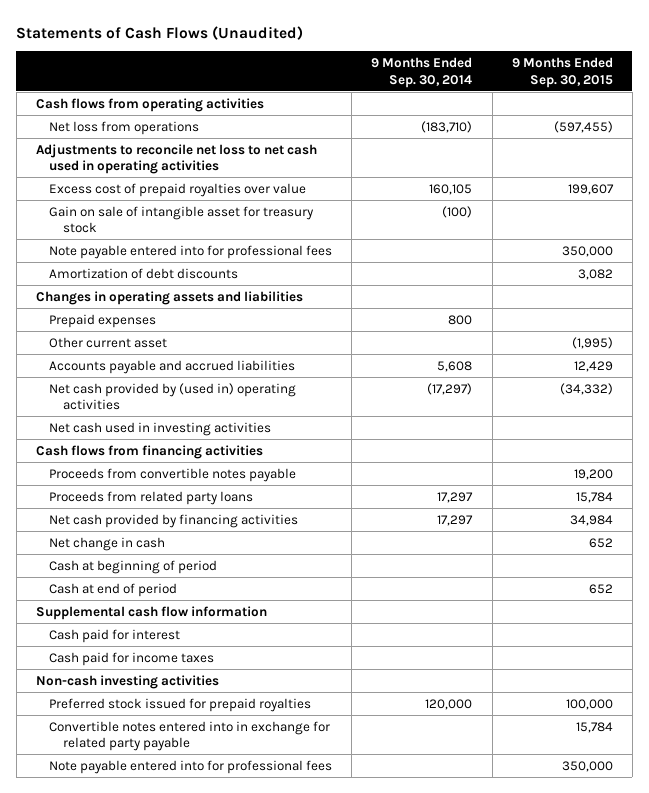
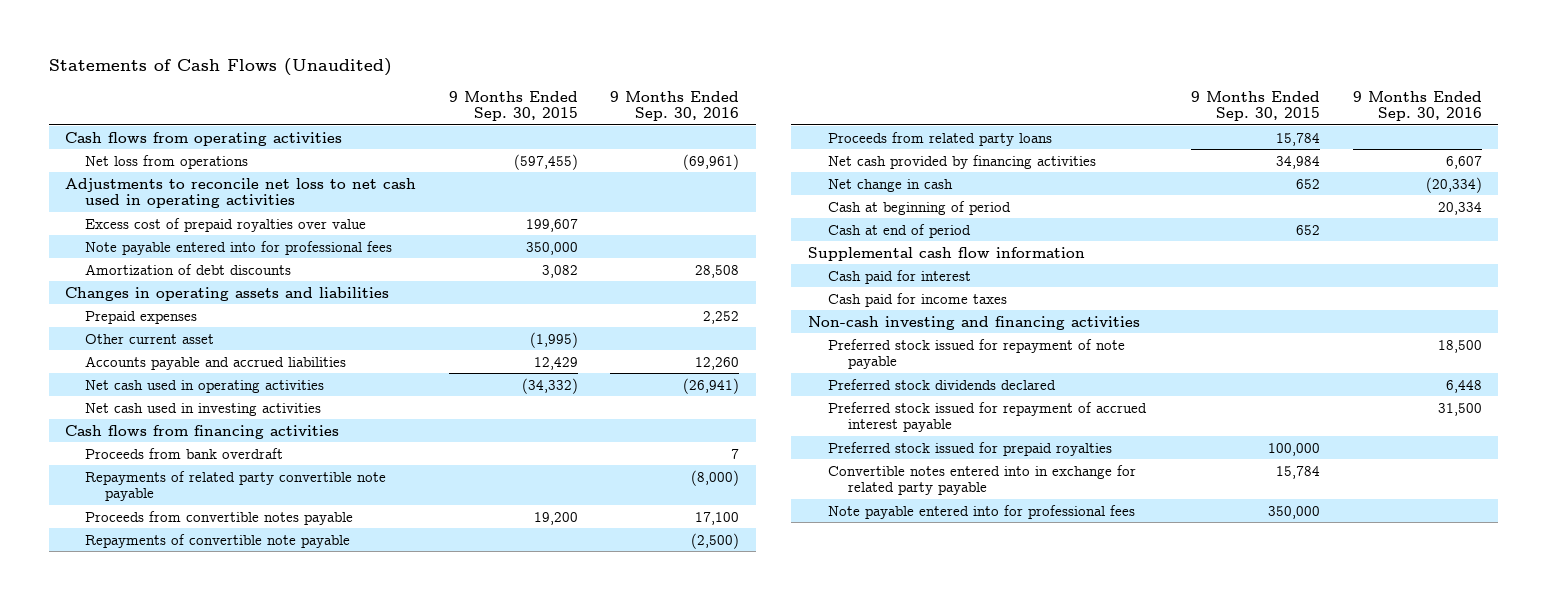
[371,57,473,88] 9 Months Ended Sep. 30, 2014 -> none
none -> [610,90,740,122] 9 Months Ended Sep. 30, 2016
[49,205,315,234] Gain on sale of intangible asset for treasury stock -> none
[49,382,297,411] Net cash provided by (used in) operating activities -> [85,379,325,393] Net cash used in operating activities
none -> [85,447,284,459] Proceeds from bank overdraft
none -> [85,470,387,502] Repayments of related party convertible note payable
none -> [85,533,351,548] Repayments of convertible note payable
[35,674,219,689] Non-cash investing activities -> [807,315,1140,330] Non-cash investing and financing activities
none -> [827,338,1125,370] Preferred stock issued for repayment of note payable
none -> [827,378,1056,390] Preferred stock dividends declared
none -> [827,401,1147,433] Preferred stock issued for repayment of accrued interest payable

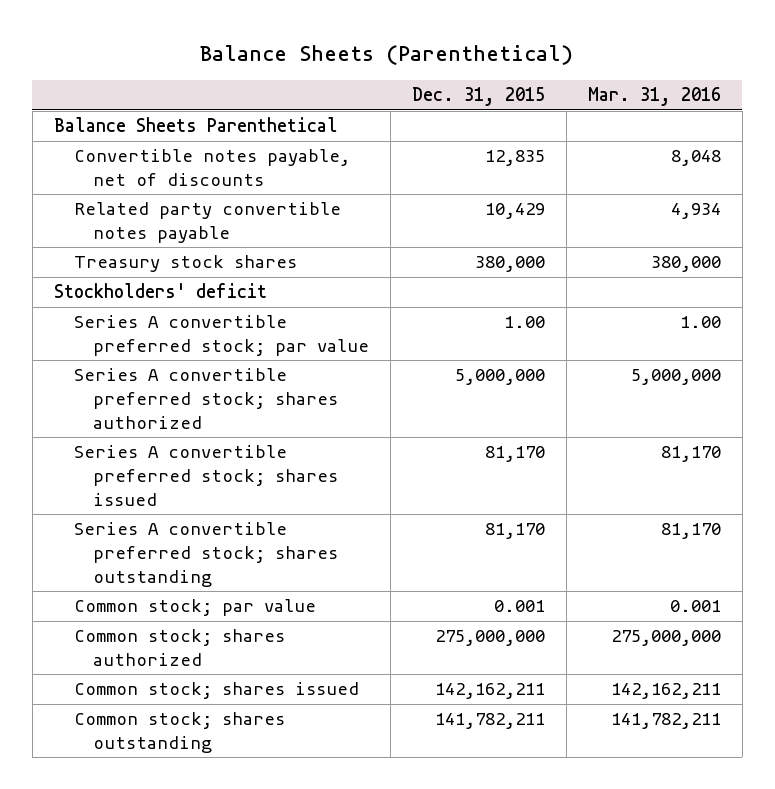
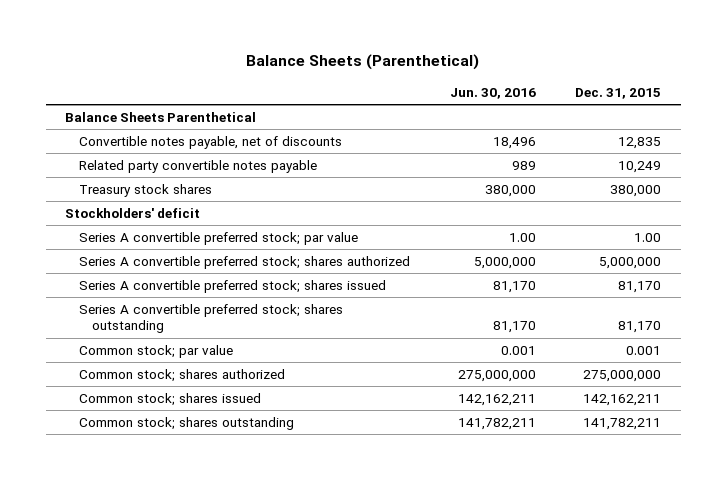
[588,87,722,107] Mar. 31, 2016 -> none
none -> [449,87,536,99] Jun. 30, 2016
[485,203,546,220] 10,429 -> [618,161,662,174] 10,249

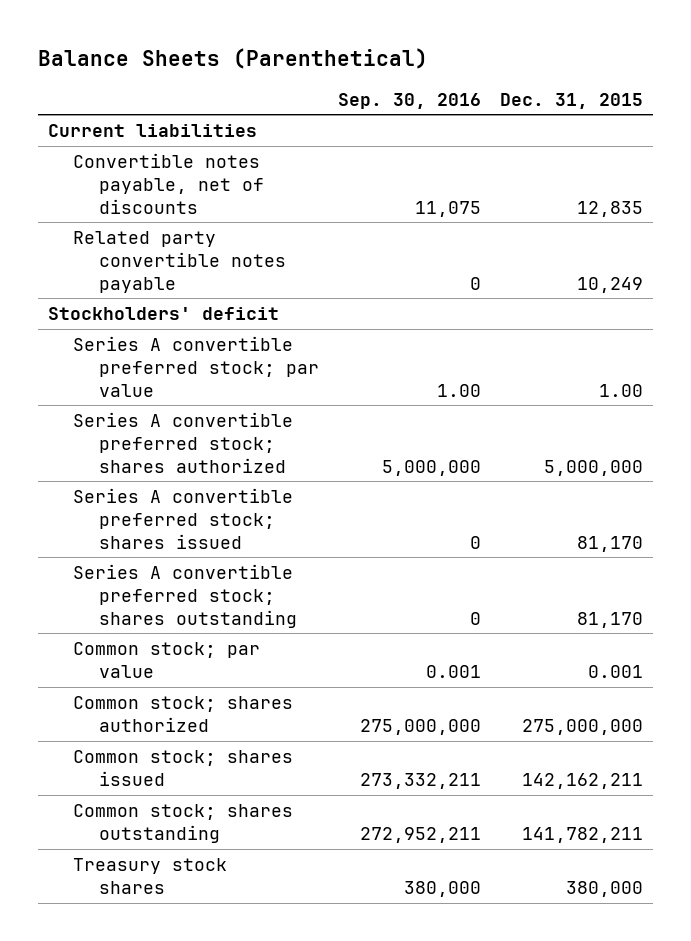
[449,87,536,99] Jun. 30, 2016 -> none
none -> [338,92,482,109] Sep. 30, 2016
[65,112,257,123] Balance Sheets Parenthetical -> none
none -> [47,123,257,137] Current liabilities
[78,184,212,198] Treasury stock shares -> [73,857,228,894] Treasury stock shares

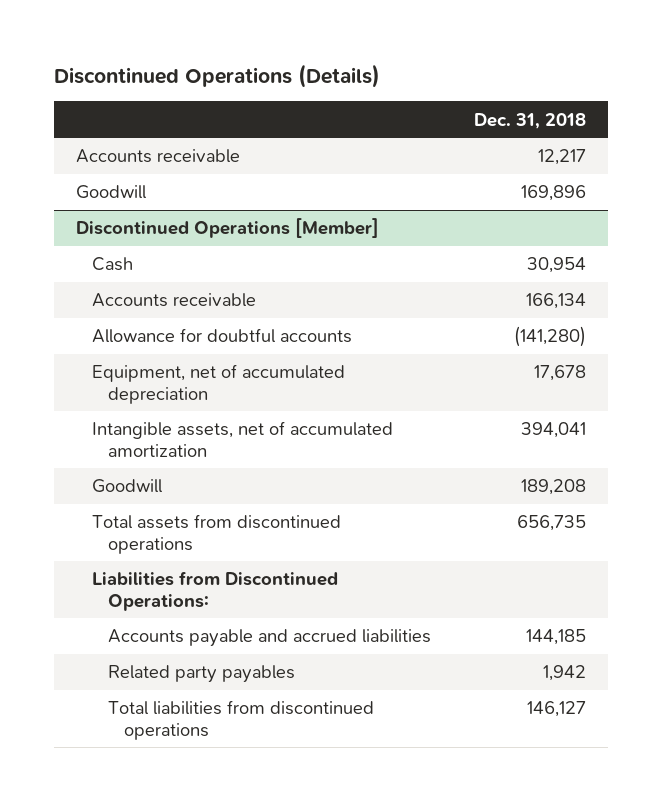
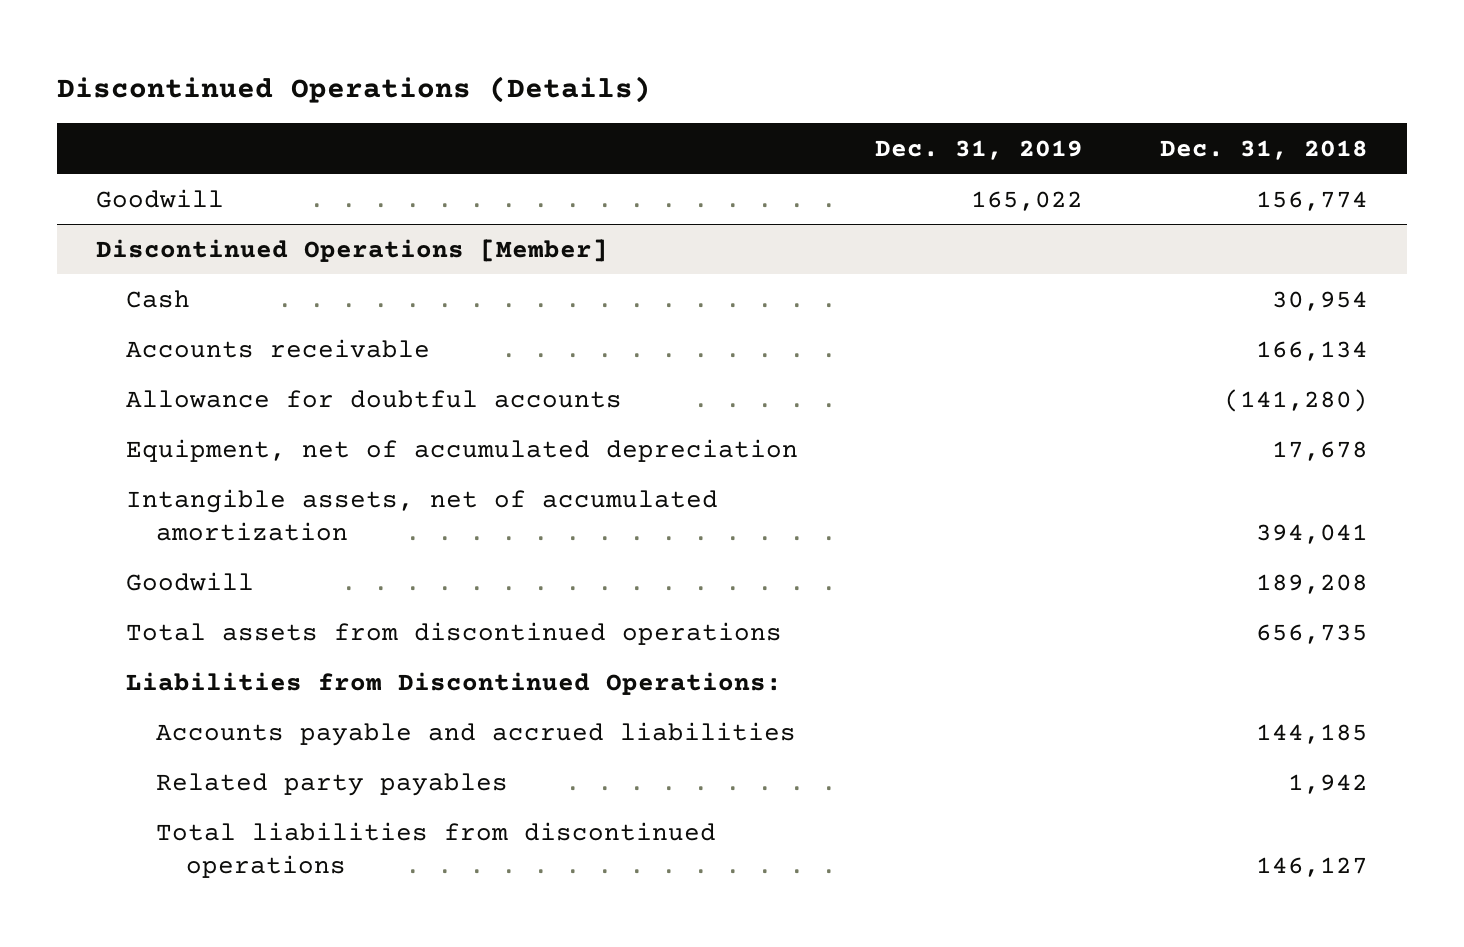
none -> [875,139,1084,160] Dec. 31, 2019
[76,149,241,164] Accounts receivable -> none
[521,185,587,202] 169,896 -> [1256,190,1369,211] 156,774

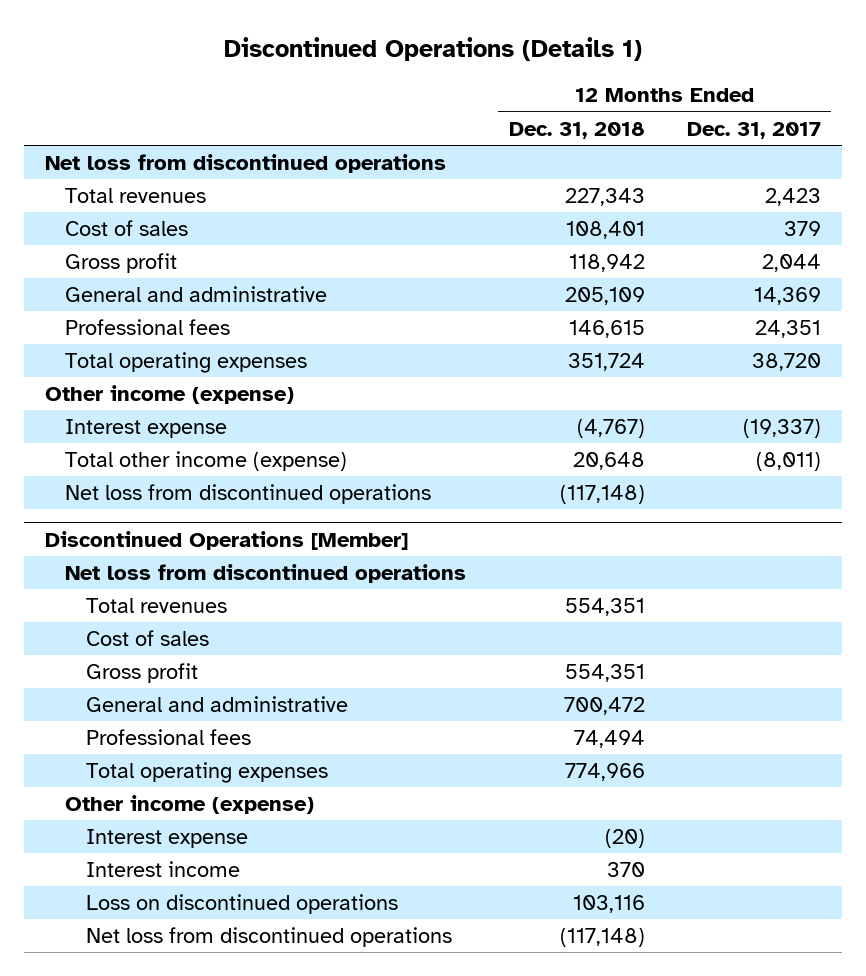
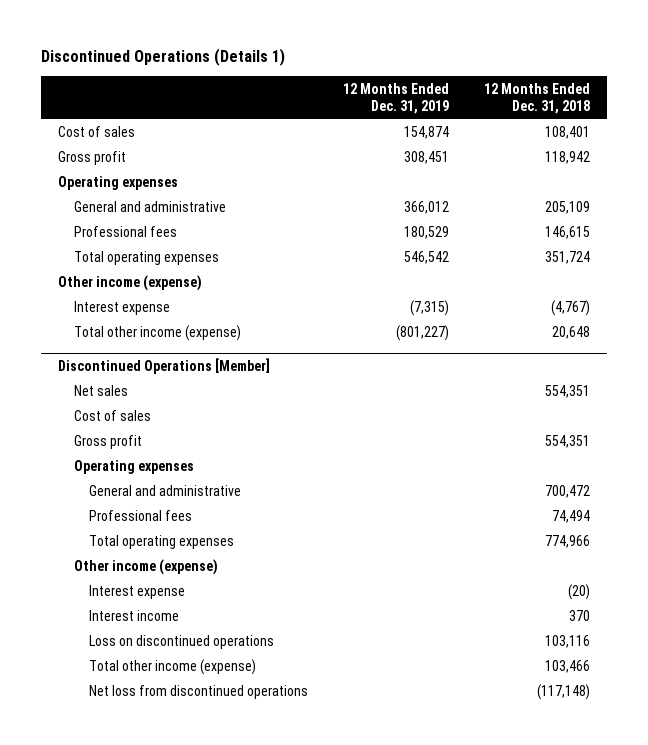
[686,121,821,139] Dec. 31, 2017 -> none
none -> [342,82,449,114] 12 Months Ended Dec. 31, 2019
[45,153,447,173] Net loss from discontinued operations -> none
[65,187,207,203] Total revenues -> none
none -> [58,176,179,191] Operating expenses
[65,483,432,504] Net loss from discontinued operations -> none
[65,563,467,583] Net loss from discontinued operations -> none
[85,597,227,613] Total revenues -> [73,385,128,397] Net sales
none -> [73,460,194,475] Operating expenses
none -> [89,659,257,676] Total other income (expense)

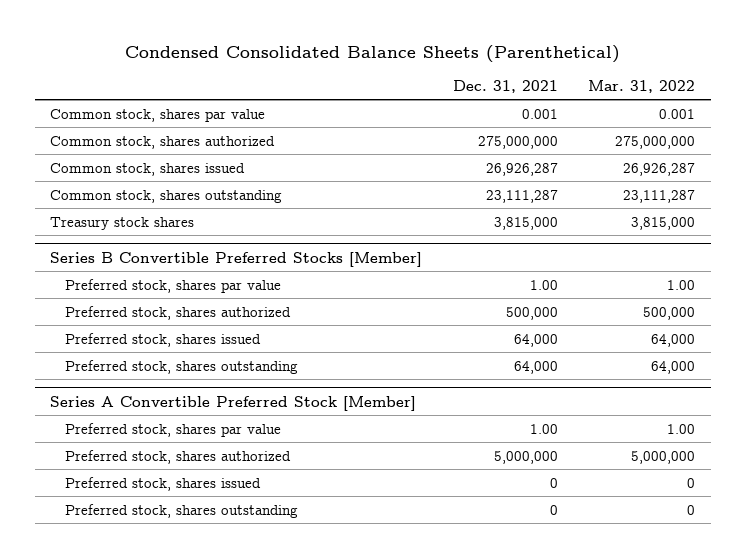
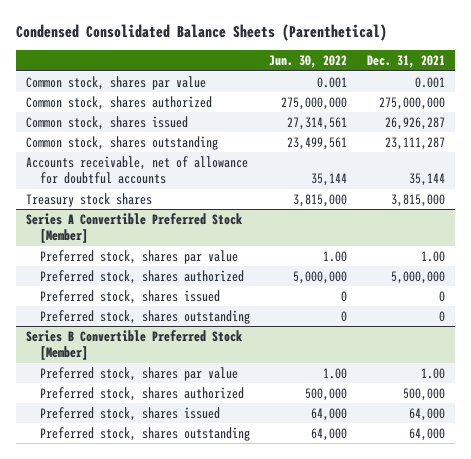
[588,79,696,93] Mar. 31, 2022 -> none
none -> [269,55,348,69] Jun. 30, 2022
none -> [26,155,249,185] Accounts receivable, net of allowance for doubtful accounts
[50,251,423,267] Series B Convertible Preferred Stocks [Member] -> none
[65,278,282,293] Preferred stock, shares par value -> none
[65,305,292,320] Preferred stock, shares authorized -> none
[65,332,262,347] Preferred stock, shares issued -> none
[65,359,299,374] Preferred stock, shares outstanding -> none
none -> [26,329,243,361] Series B Convertible Preferred Stock [Member]
none -> [39,366,238,381] Preferred stock, shares par value
none -> [39,386,244,401] Preferred stock, shares authorized
none -> [39,406,220,421] Preferred stock, shares issued
none -> [39,426,250,441] Preferred stock, shares outstanding

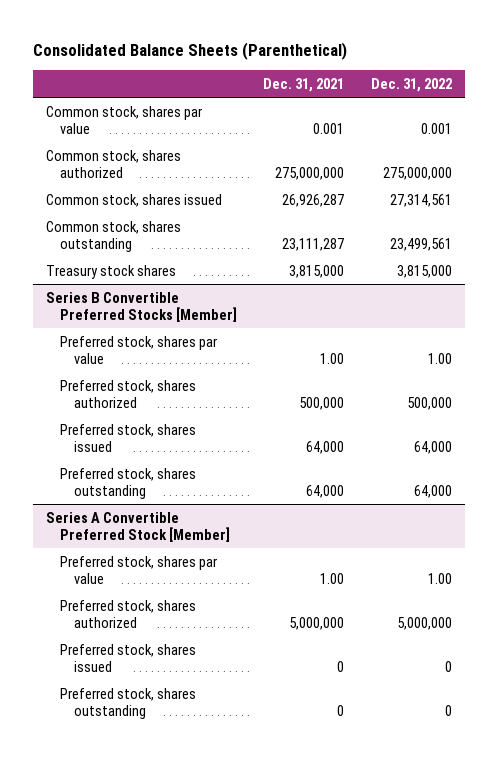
[16,23,388,41] Condensed Consolidated Balance Sheets (Parenthetical) -> [33,41,348,60] Consolidated Balance Sheets (Parenthetical)
[269,55,348,69] Jun. 30, 2022 -> none
none -> [370,77,452,92] Dec. 31, 2022
[26,155,249,185] Accounts receivable, net of allowance for doubtful accounts -> none
none -> [46,291,238,322] Series B Convertible Preferred Stocks [Member]
none -> [60,335,218,364] Preferred stock, shares par value
none -> [60,379,197,408] Preferred stock, shares authorized
none -> [60,423,197,452] Preferred stock, shares issued
none -> [60,467,197,499] Preferred stock, shares outstanding
[26,329,243,361] Series B Convertible Preferred Stock [Member] -> none
[39,366,238,381] Preferred stock, shares par value -> none
[39,386,244,401] Preferred stock, shares authorized -> none
[39,406,220,421] Preferred stock, shares issued -> none
[39,426,250,441] Preferred stock, shares outstanding -> none

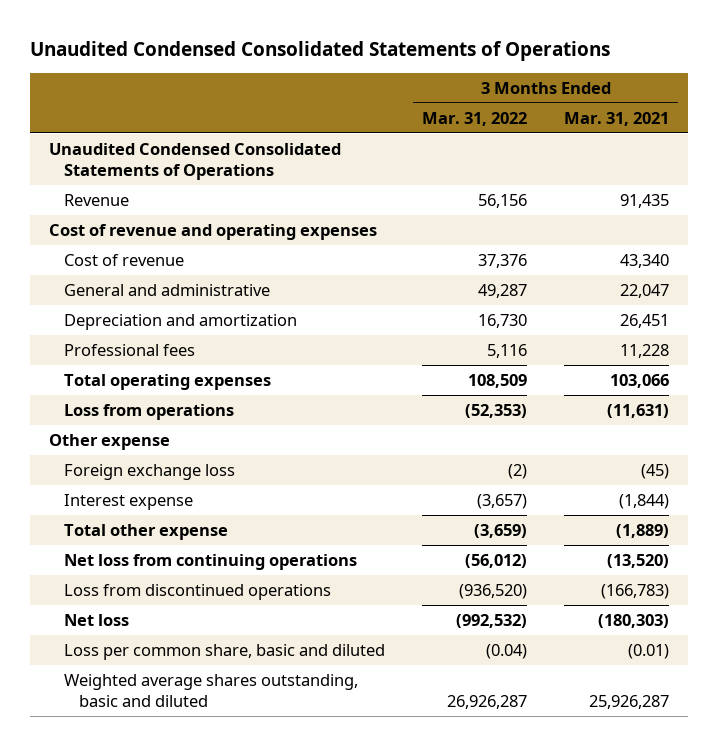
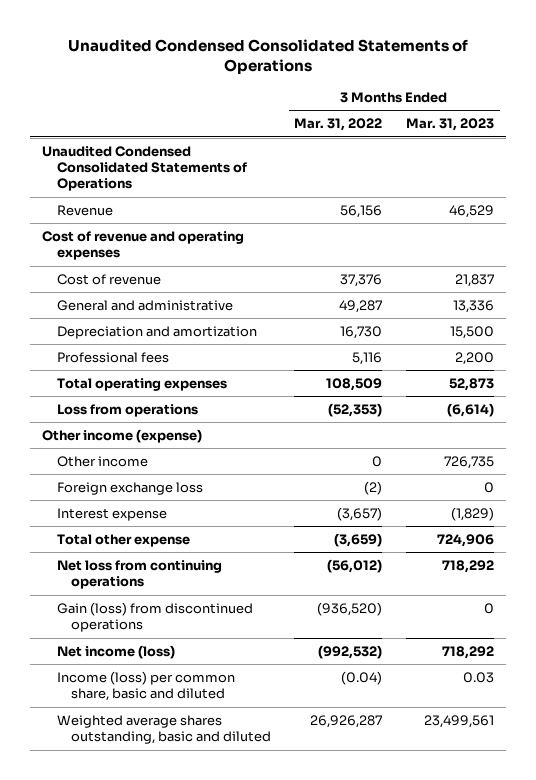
[564,111,670,126] Mar. 31, 2021 -> none
none -> [406,118,495,132] Mar. 31, 2023
[48,433,170,450] Other expense -> [42,428,203,443] Other income (expense)
none -> [56,455,148,467] Other income
[64,583,332,600] Loss from discontinued operations -> [56,601,253,633] Gain (loss) from discontinued operations
[64,613,130,626] Net loss -> [56,644,175,659] Net income (loss)
[64,643,386,660] Loss per common share, basic and diluted -> [56,670,235,702] Income (loss) per common share, basic and diluted

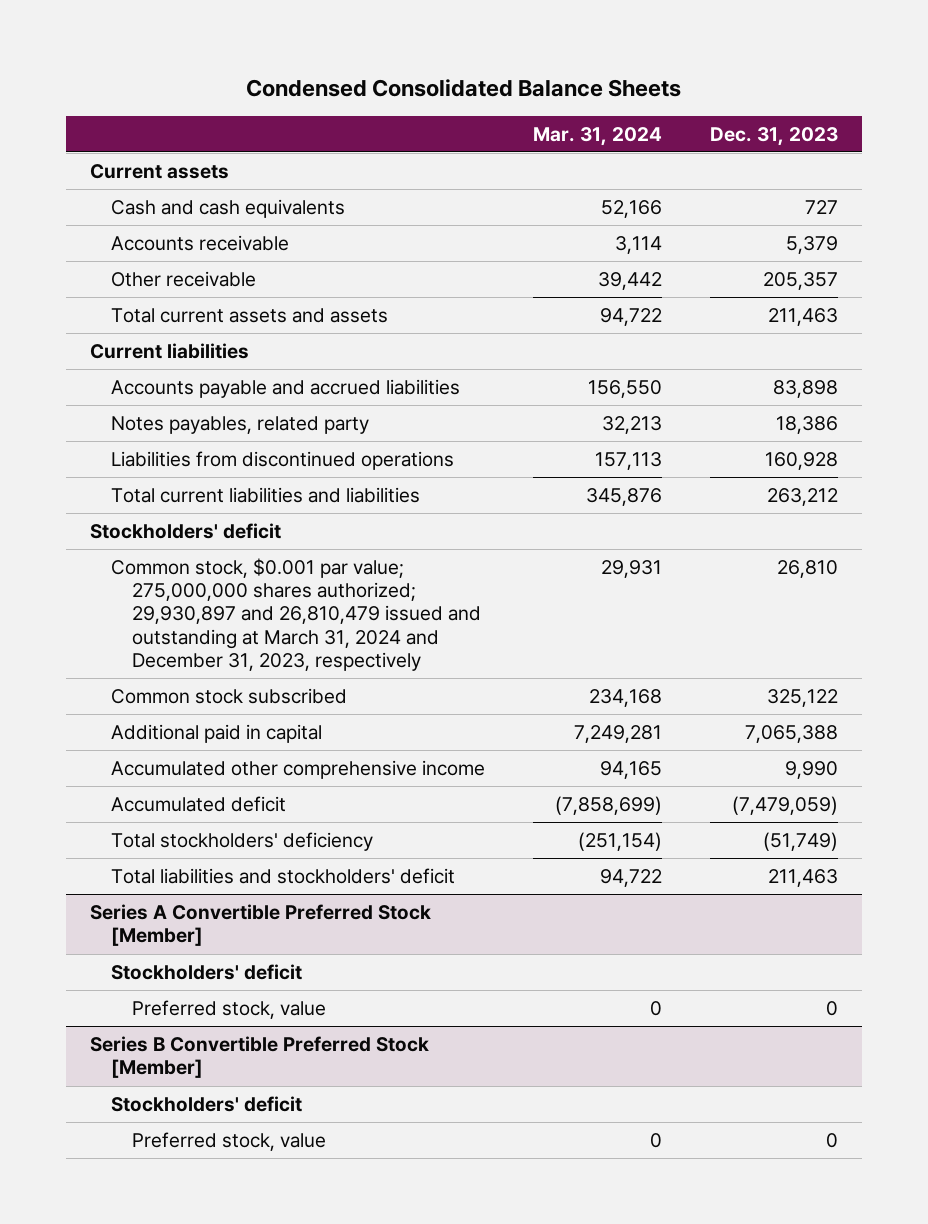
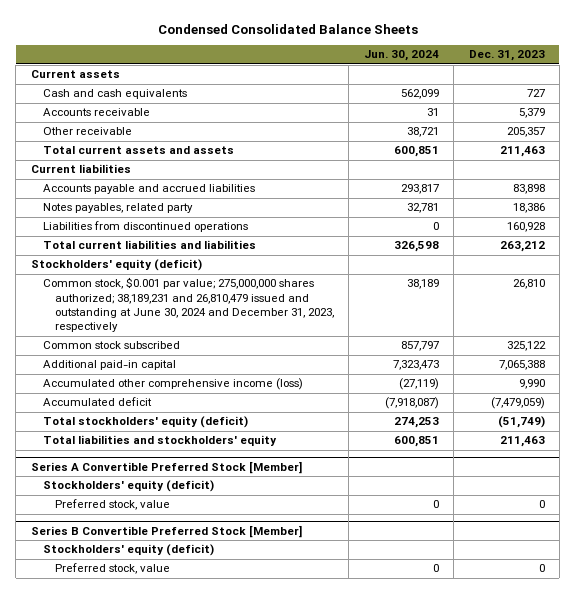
[532,126,662,146] Mar. 31, 2024 -> none
none -> [363,50,439,62] Jun. 30, 2024
[90,523,282,540] Stockholders' deficit -> [30,259,202,272] Stockholders' equity (deficit)
[110,558,481,671] Common stock, $0.001 par value; 275,000,000 shares authorized; 29,930,897 and 26,810,479 issued and outstanding at March 31, 2024 and December 31, 2023, respectively -> [42,277,335,333] Common stock, $0.001 par value; 275,000,000 shares authorized; 38,189,231 and 26,810,479 issued and outstanding at June 30, 2024 and December 31, 2023, respectively
[110,724,322,744] Additional paid in capital -> [42,360,176,371] Additional paid-in capital
[110,760,485,780] Accumulated other comprehensive income -> [42,378,303,391] Accumulated other comprehensive income (loss)
[110,832,373,852] Total stockholders' deficiency -> [42,416,248,429] Total stockholders' equity (deficit)
[110,868,455,885] Total liabilities and stockholders' deficit -> [42,435,277,447] Total liabilities and stockholders' equity
[110,964,302,981] Stockholders' deficit -> [42,480,214,493] Stockholders' equity (deficit)
[110,1096,302,1113] Stockholders' deficit -> [42,544,214,557] Stockholders' equity (deficit)

